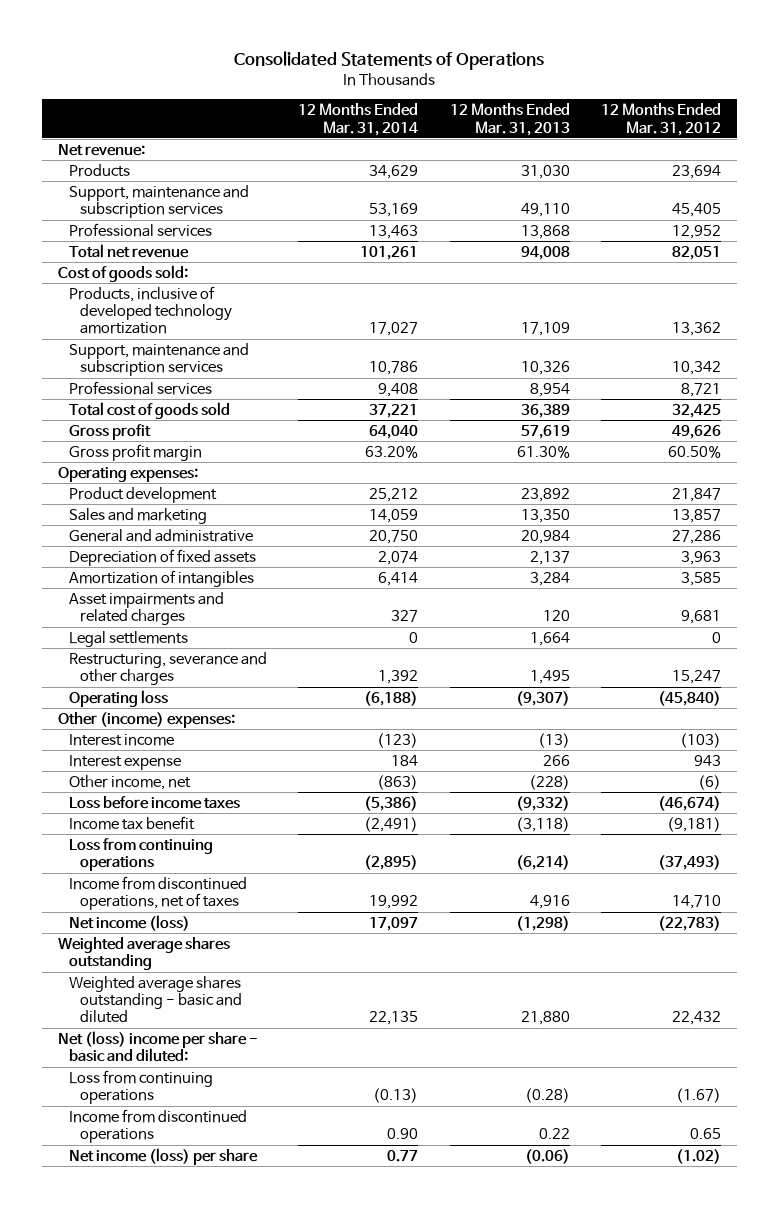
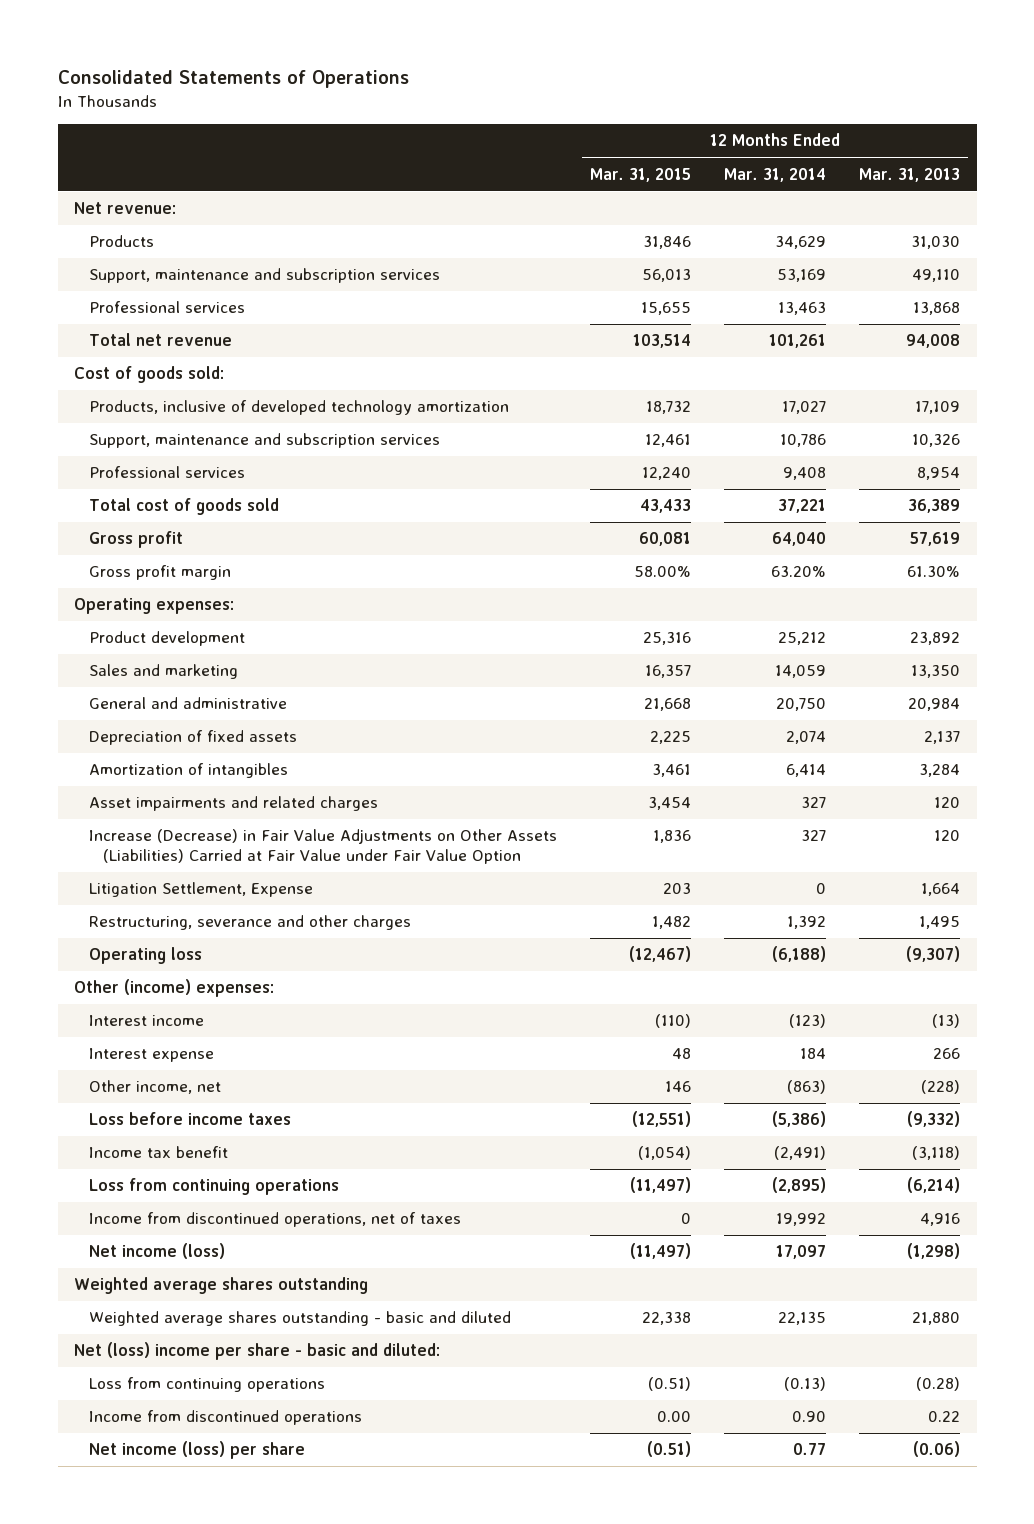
[600,103,721,136] 12 Months Ended Mar. 31, 2012 -> none
none -> [589,167,691,182] Mar. 31, 2015
none -> [88,829,557,865] Increase (Decrease) in Fair Value Adjustments on Other Assets (Liabilities) Carried at Fair Value under Fair Value Option
[68,630,188,647] Legal settlements -> [88,882,313,898] Litigation Settlement, Expense

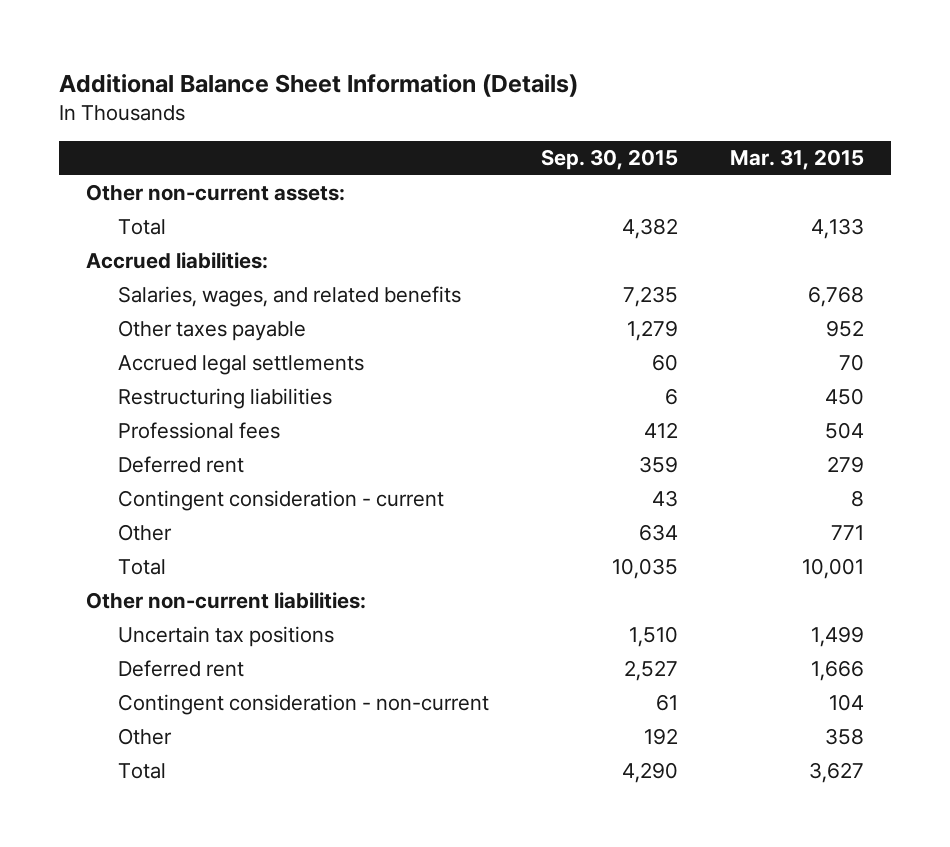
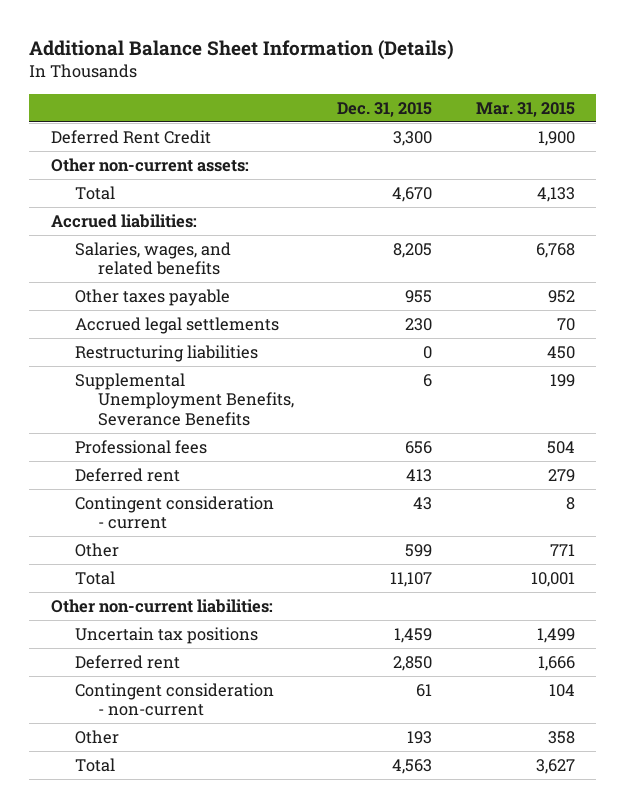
[541,149,679,171] Sep. 30, 2015 -> none
none -> [337,102,433,118] Dec. 31, 2015
none -> [51,129,212,144] Deferred Rent Credit
none -> [74,372,295,426] Supplemental Unemployment Benefits, Severance Benefits

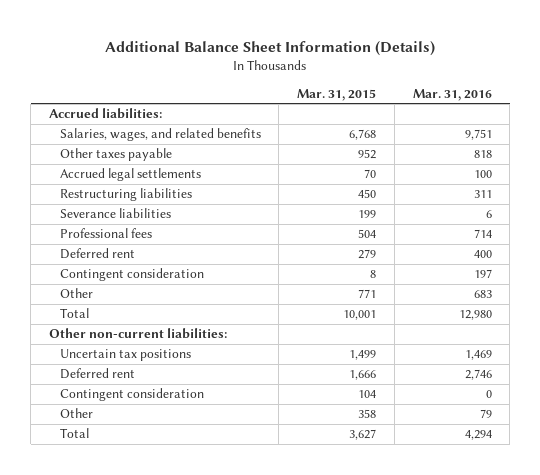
[337,102,433,118] Dec. 31, 2015 -> none
none -> [412,88,492,101] Mar. 31, 2016
[51,129,212,144] Deferred Rent Credit -> none
[51,157,250,172] Other non-current assets: -> none
[74,185,115,200] Total -> none
[74,372,295,426] Supplemental Unemployment Benefits, Severance Benefits -> [59,208,171,219] Severance liabilities
[74,495,274,530] Contingent consideration - current -> [59,268,204,282] Contingent consideration
[74,682,274,717] Contingent consideration - non-current -> [59,388,204,402] Contingent consideration

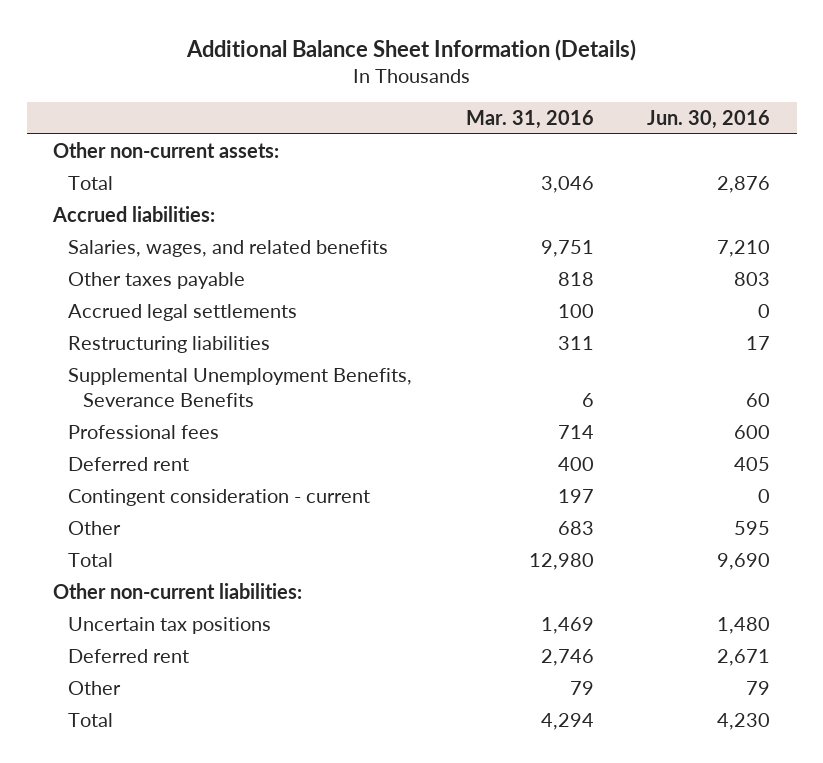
[297,88,377,101] Mar. 31, 2015 -> none
none -> [647,109,771,129] Jun. 30, 2016
none -> [53,141,280,158] Other non-current assets:
none -> [68,175,114,190] Total
[59,208,171,219] Severance liabilities -> none
none -> [68,367,413,407] Supplemental Unemployment Benefits, Severance Benefits
[59,268,204,282] Contingent consideration -> [68,488,371,506] Contingent consideration - current
[59,388,204,402] Contingent consideration -> none

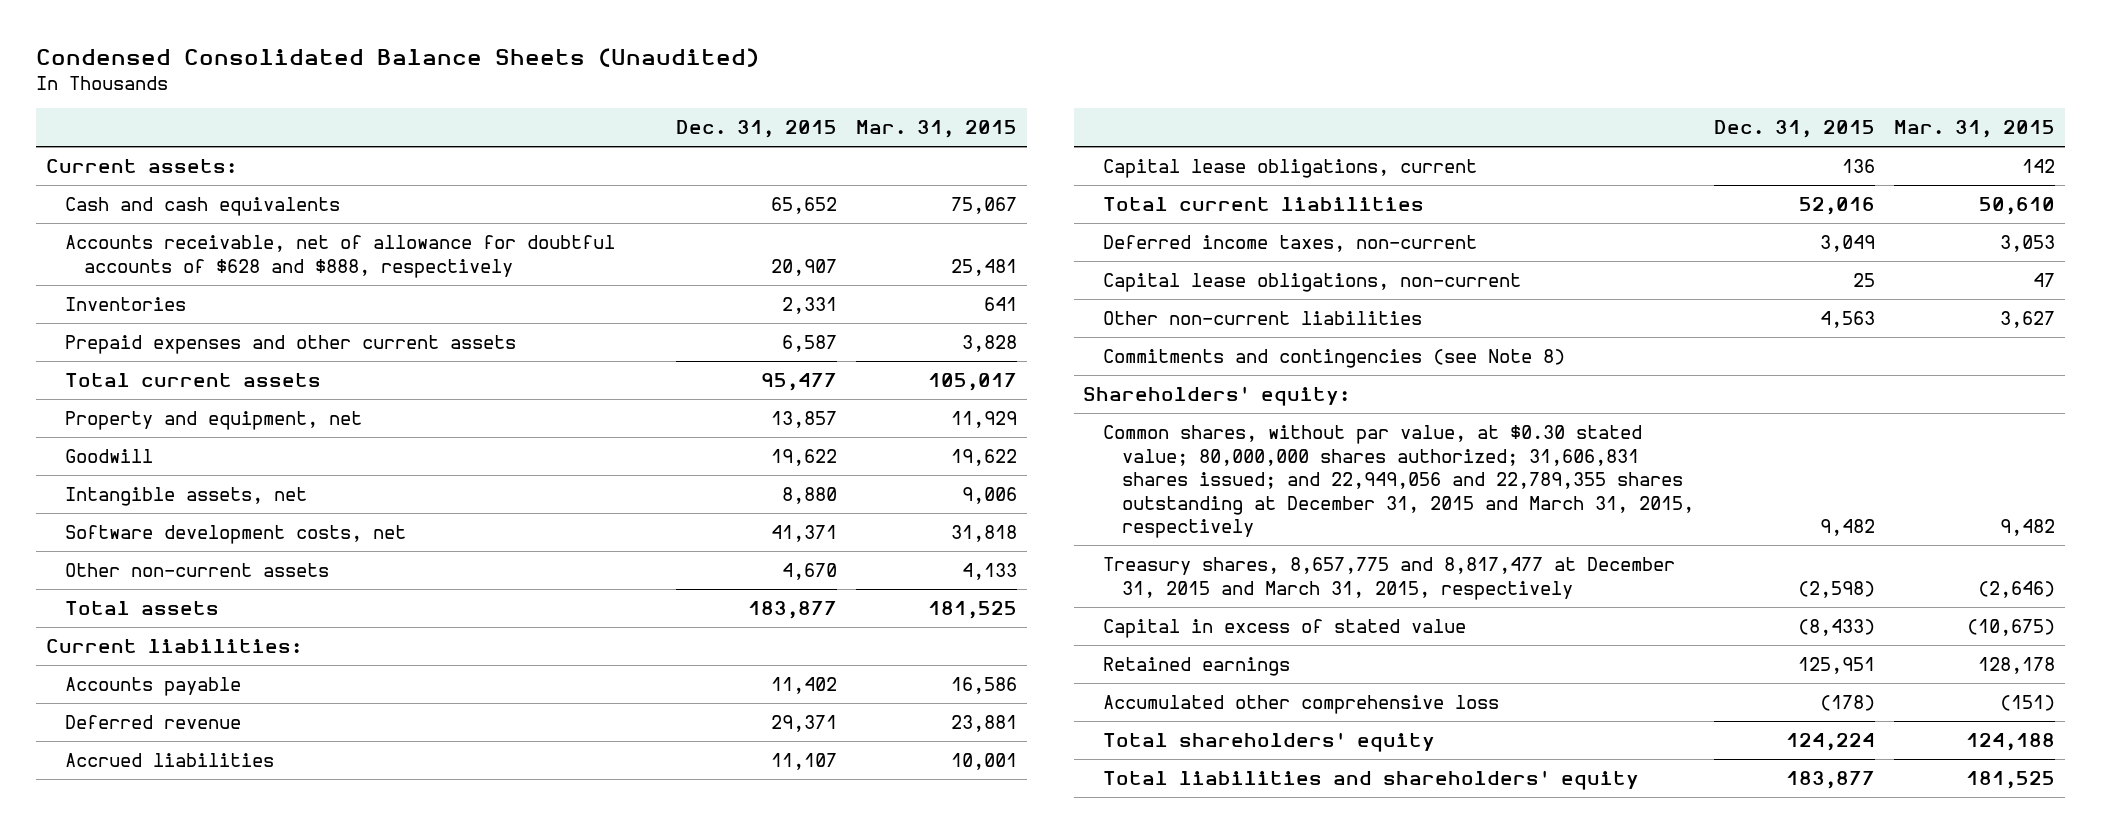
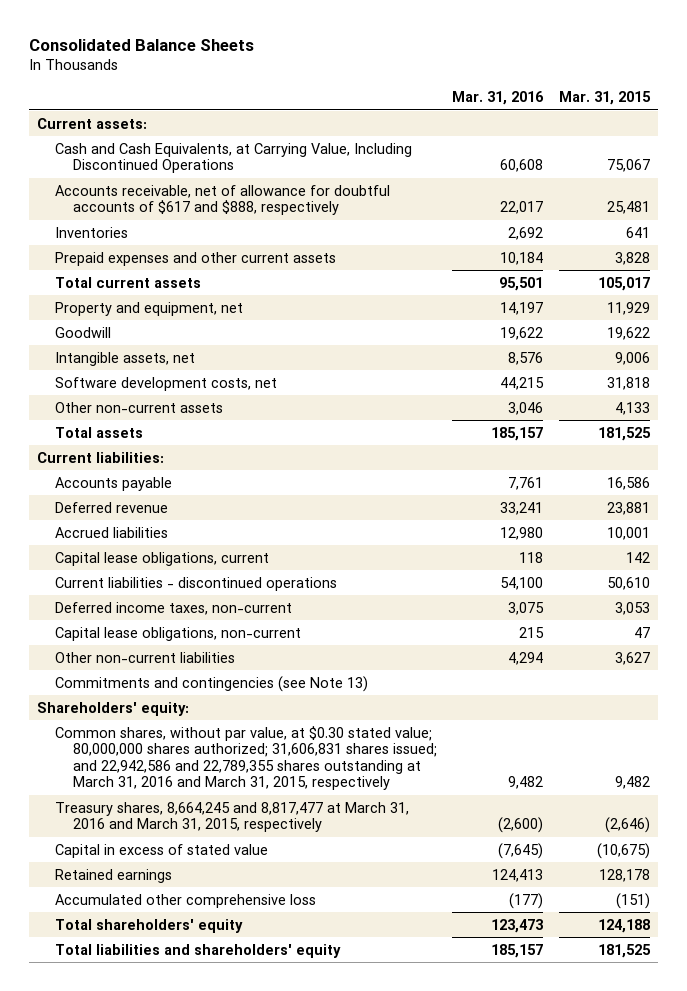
[35,47,759,67] Condensed Consolidated Balance Sheets (Unaudited) -> [28,38,254,51] Consolidated Balance Sheets
[675,120,837,139] Dec. 31, 2015 -> none
none -> [452,91,545,106] Mar. 31, 2016
[65,197,341,217] Cash and cash equivalents -> [54,142,412,174] Cash and Cash Equivalents, at Carrying Value, Including Discontinued Operations
[65,235,616,278] Accounts receivable, net of allowance for doubtful accounts of $628 and $888, respectively -> [54,184,390,216] Accounts receivable, net of allowance for doubtful accounts of $617 and $888, respectively
[1102,197,1424,212] Total current liabilities -> [54,576,337,591] Current liabilities - discontinued operations
[1102,349,1565,369] Commitments and contingencies (see Note 8) -> [54,675,368,692] Commitments and contingencies (see Note 13)
[1102,425,1695,539] Common shares, without par value, at $0.30 stated value; 80,000,000 shares authorized; 31,606,831 shares issued; and 22,949,056 and 22,789,355 shares outstanding at December 31, 2015 and March 31, 2015, respectively -> [54,725,437,791] Common shares, without par value, at $0.30 stated value; 80,000,000 shares authorized; 31,606,831 shares issued; and 22,942,586 and 22,789,355 shares outstanding at March 31, 2016 and March 31, 2015, respectively
[1102,557,1675,600] Treasury shares, 8,657,775 and 8,817,477 at December 31, 2015 and March 31, 2015, respectively -> [54,801,409,833] Treasury shares, 8,664,245 and 8,817,477 at March 31, 2016 and March 31, 2015, respectively

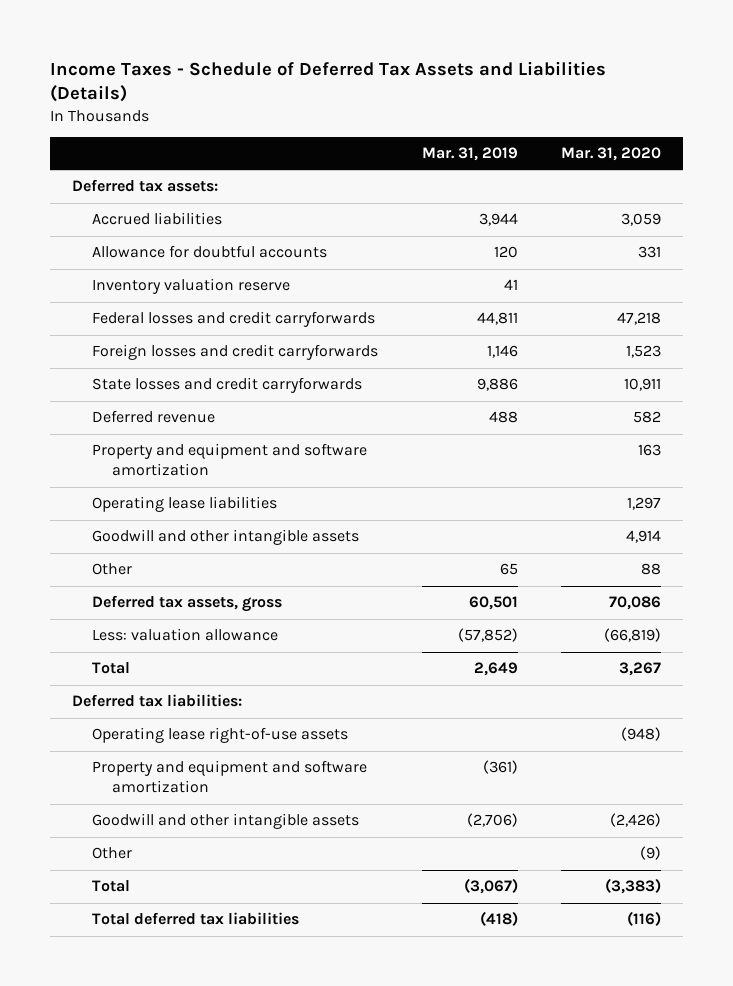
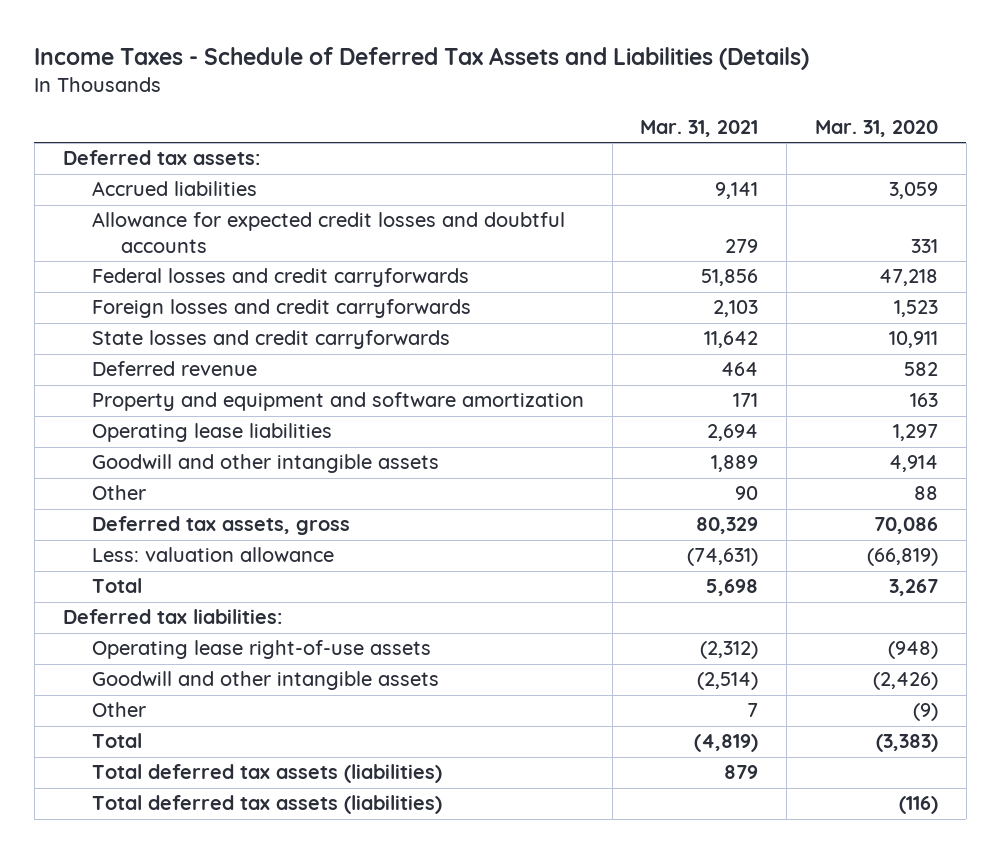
[421,147,518,162] Mar. 31, 2019 -> none
none -> [640,120,759,138] Mar. 31, 2021
[91,278,290,295] Inventory valuation reserve -> none
[91,245,327,259] Allowance for doubtful accounts -> [91,212,565,254] Allowance for expected credit losses and doubtful accounts
[91,760,367,794] Property and equipment and software amortization -> none
none -> [91,764,442,784] Total deferred tax assets (liabilities)
[91,912,299,926] Total deferred tax liabilities -> [91,795,442,815] Total deferred tax assets (liabilities)

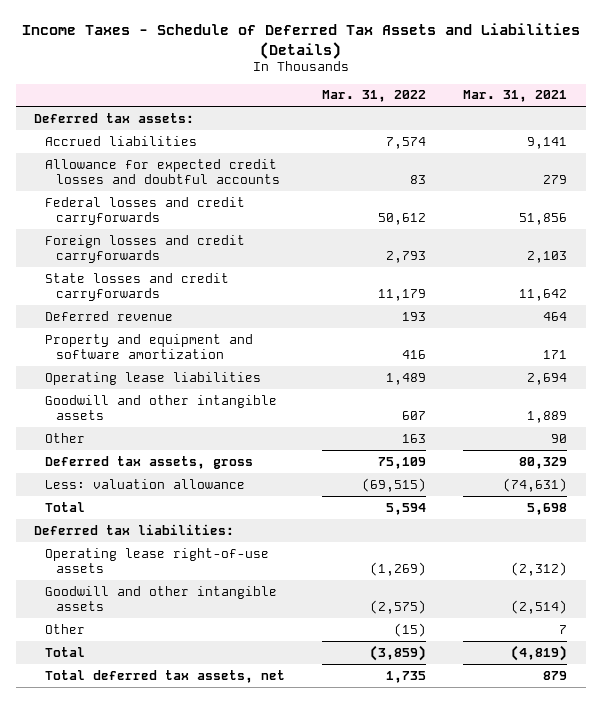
[814,120,938,138] Mar. 31, 2020 -> none
none -> [322,90,427,103] Mar. 31, 2022
[91,795,442,815] Total deferred tax assets (liabilities) -> none
[91,764,442,784] Total deferred tax assets (liabilities) -> [45,669,286,683] Total deferred tax assets, net

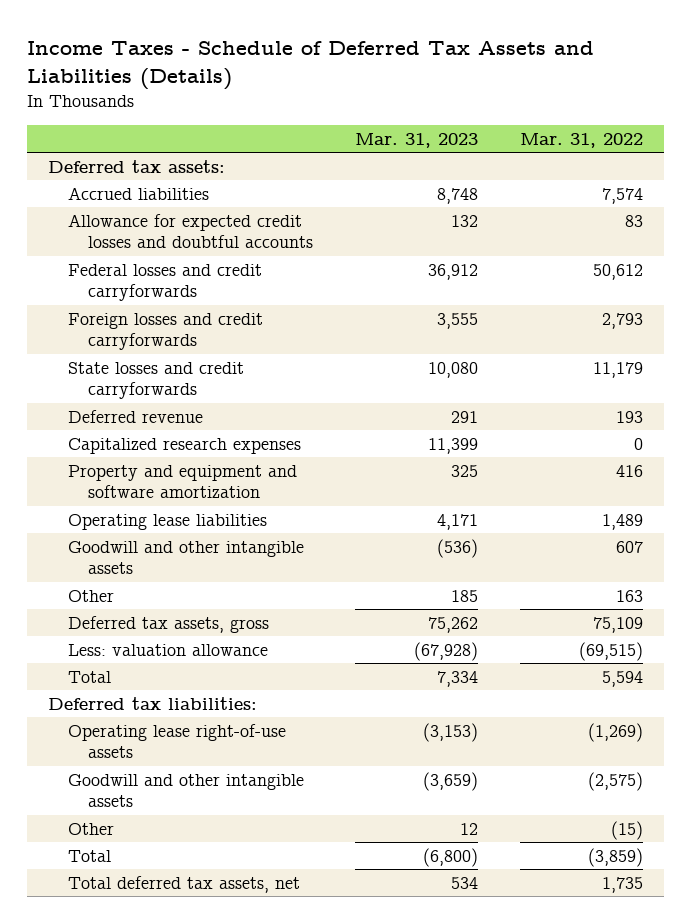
[463,90,568,103] Mar. 31, 2021 -> none
none -> [354,132,478,148] Mar. 31, 2023
none -> [67,437,301,454] Capitalized research expenses

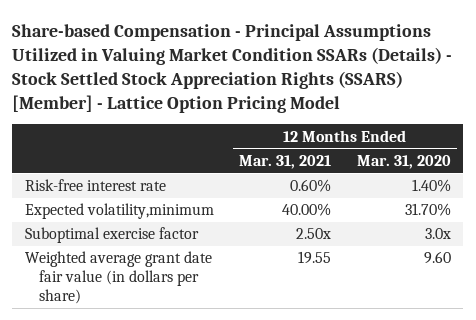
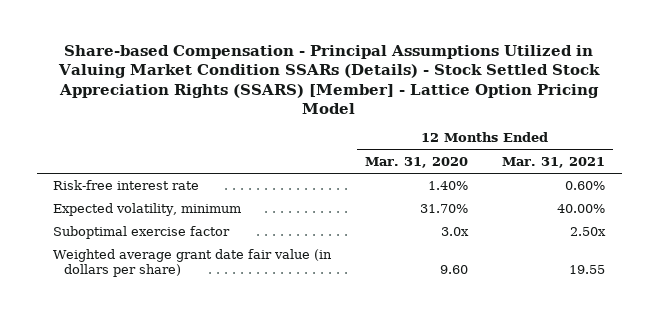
[25,203,215,220] Expected volatility,minimum -> [53,203,242,217] Expected volatility, minimum

